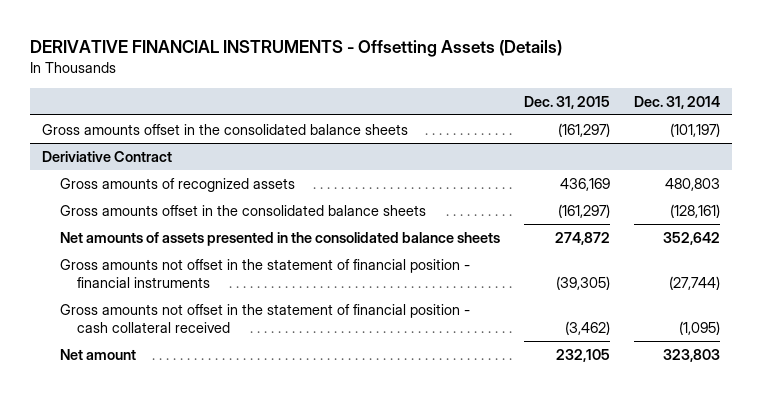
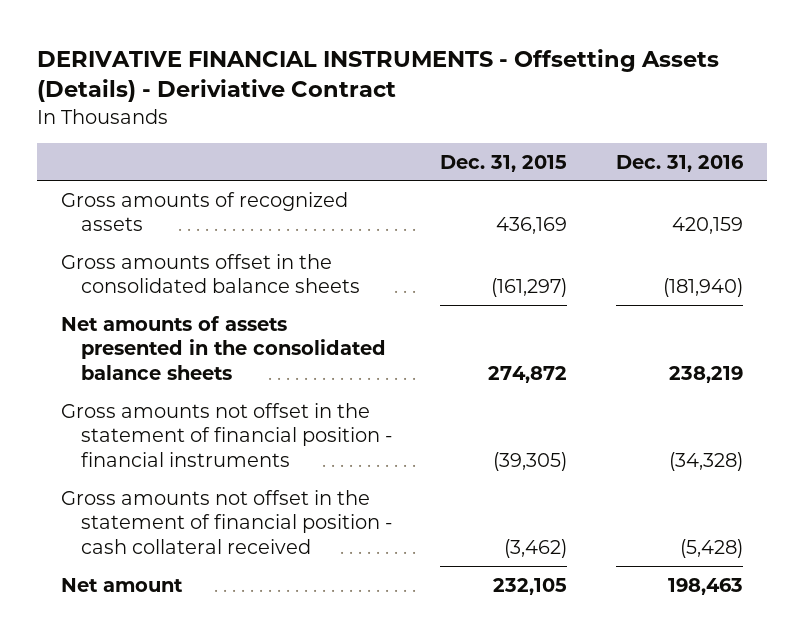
[30,40,563,58] DERIVATIVE FINANCIAL INSTRUMENTS - Offsetting Assets (Details) -> [36,48,719,103] DERIVATIVE FINANCIAL INSTRUMENTS - Offsetting Assets (Details) - Deriviative Contract
[633,95,720,109] Dec. 31, 2014 -> none
none -> [615,154,744,172] Dec. 31, 2016
[42,123,409,135] Gross amounts offset in the consolidated balance sheets -> none
[42,150,173,162] Deriviative Contract -> none

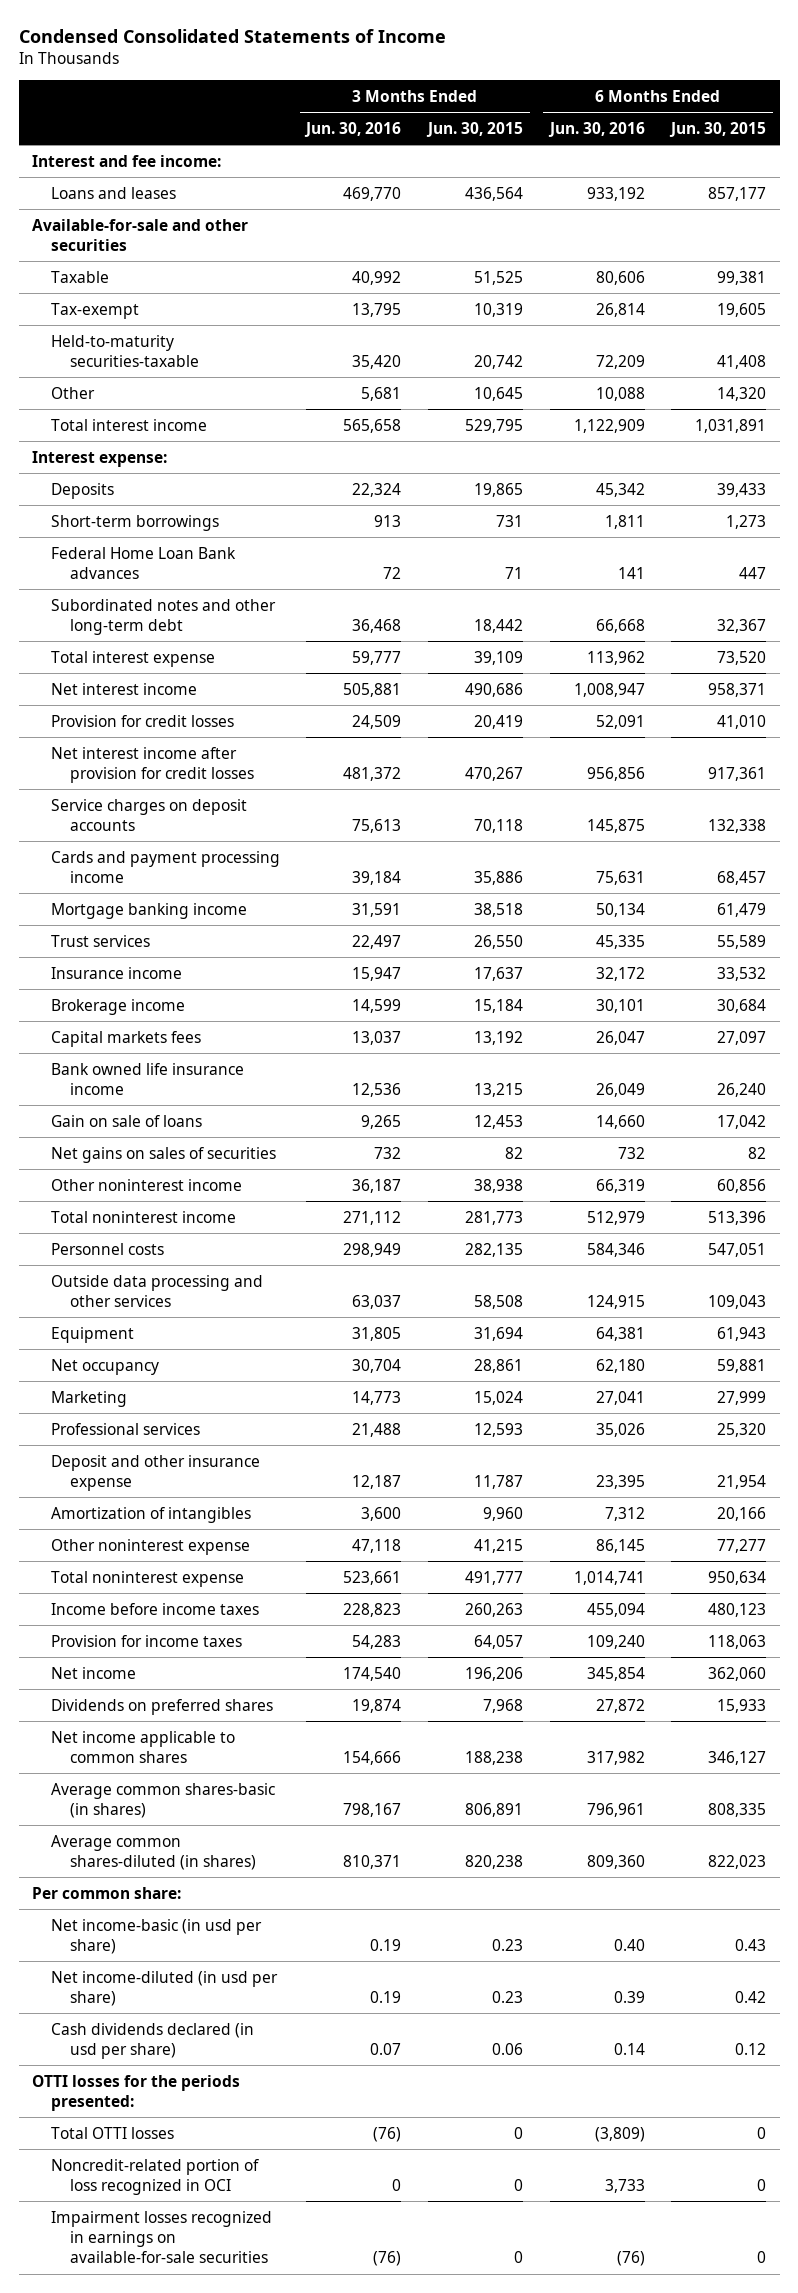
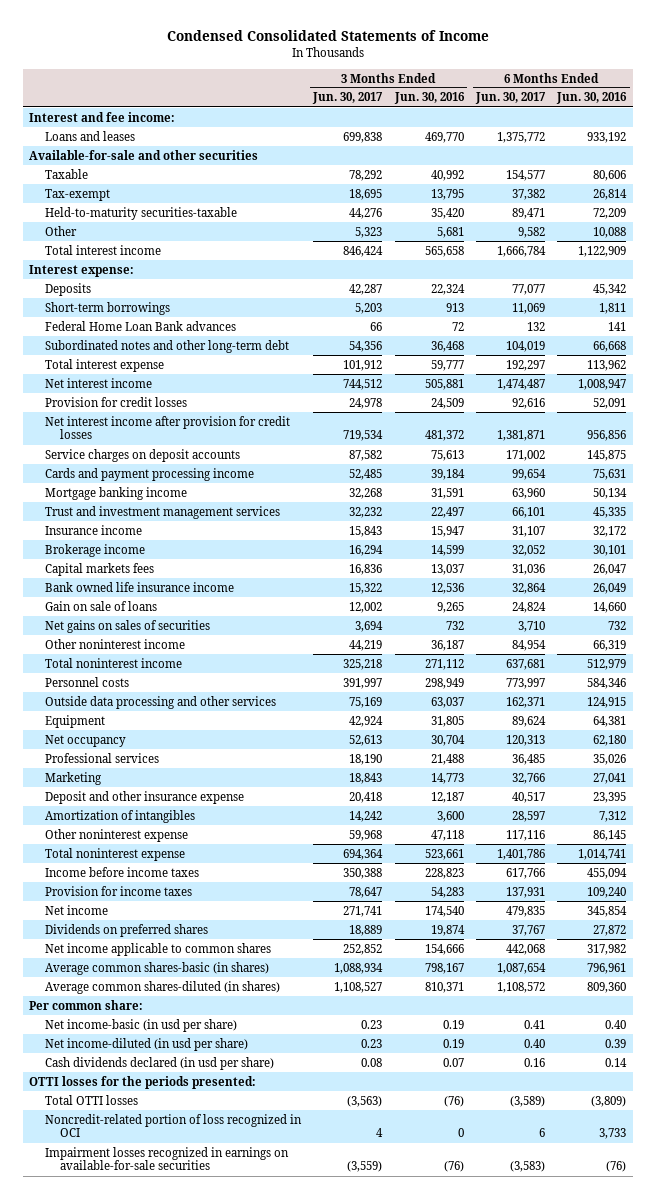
[426,121,524,137] Jun. 30, 2015 -> none
[669,121,767,137] Jun. 30, 2015 -> none
none -> [312,92,384,105] Jun. 30, 2017
none -> [475,92,547,105] Jun. 30, 2017
[50,934,150,947] Trust services -> [44,505,280,519] Trust and investment management services
[50,1390,127,1407] Marketing -> [44,771,102,785] Marketing

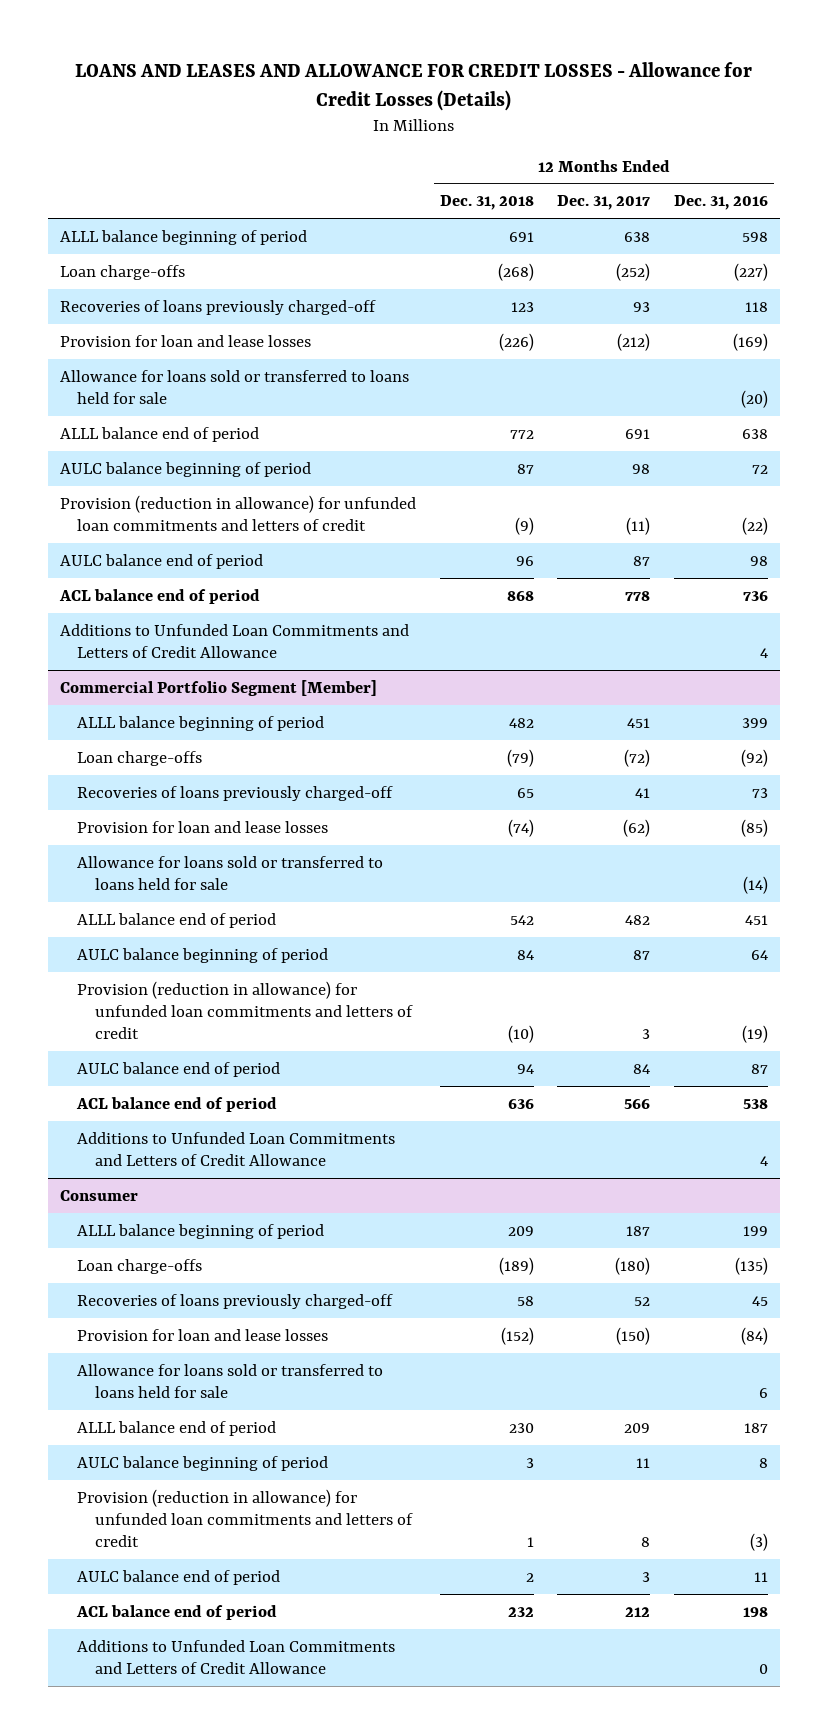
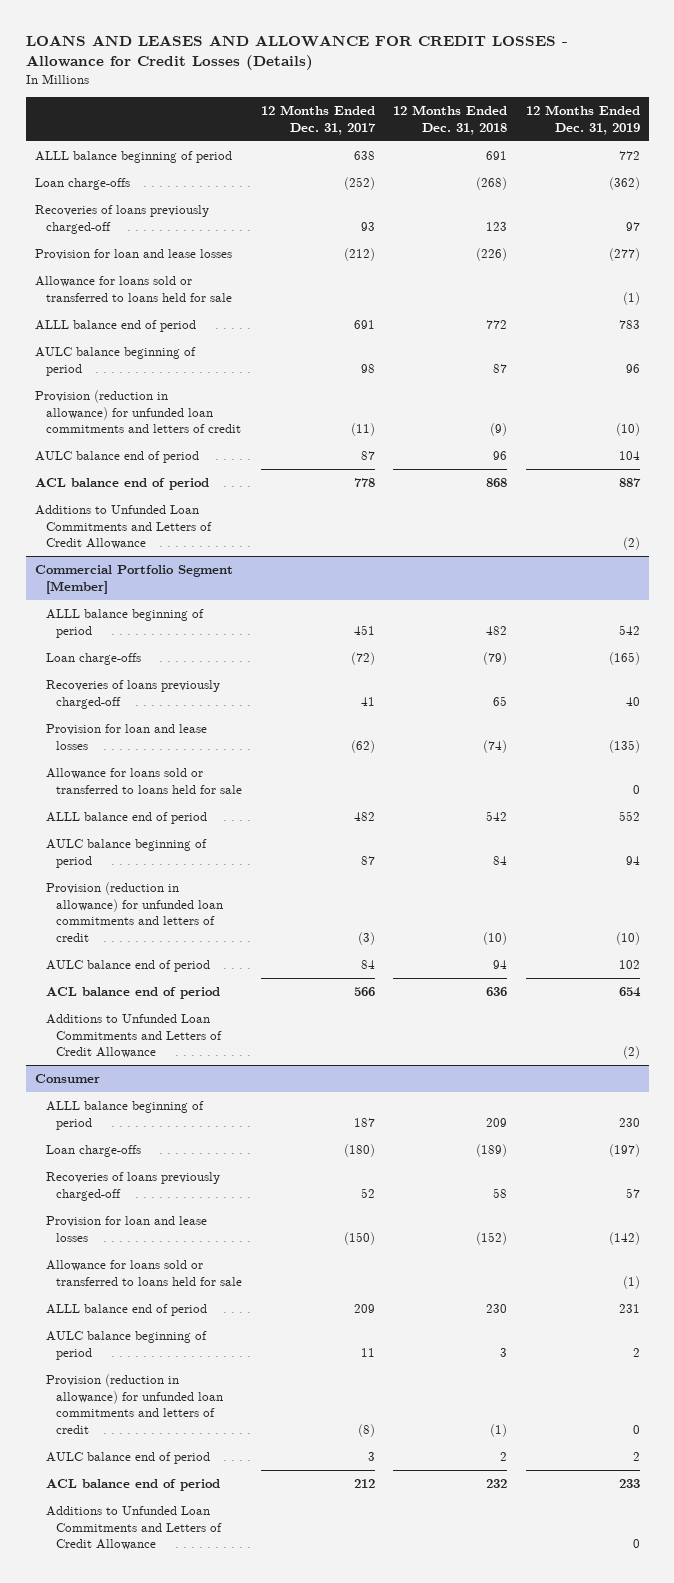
[673,195,768,211] Dec. 31, 2016 -> none
none -> [525,105,640,136] 12 Months Ended Dec. 31, 2019
[642,1029,651,1040] 3 -> [357,932,375,946] (3)
[526,1537,534,1548] 1 -> [490,1424,508,1438] (1)
[641,1537,651,1548] 8 -> [357,1424,375,1438] (8)

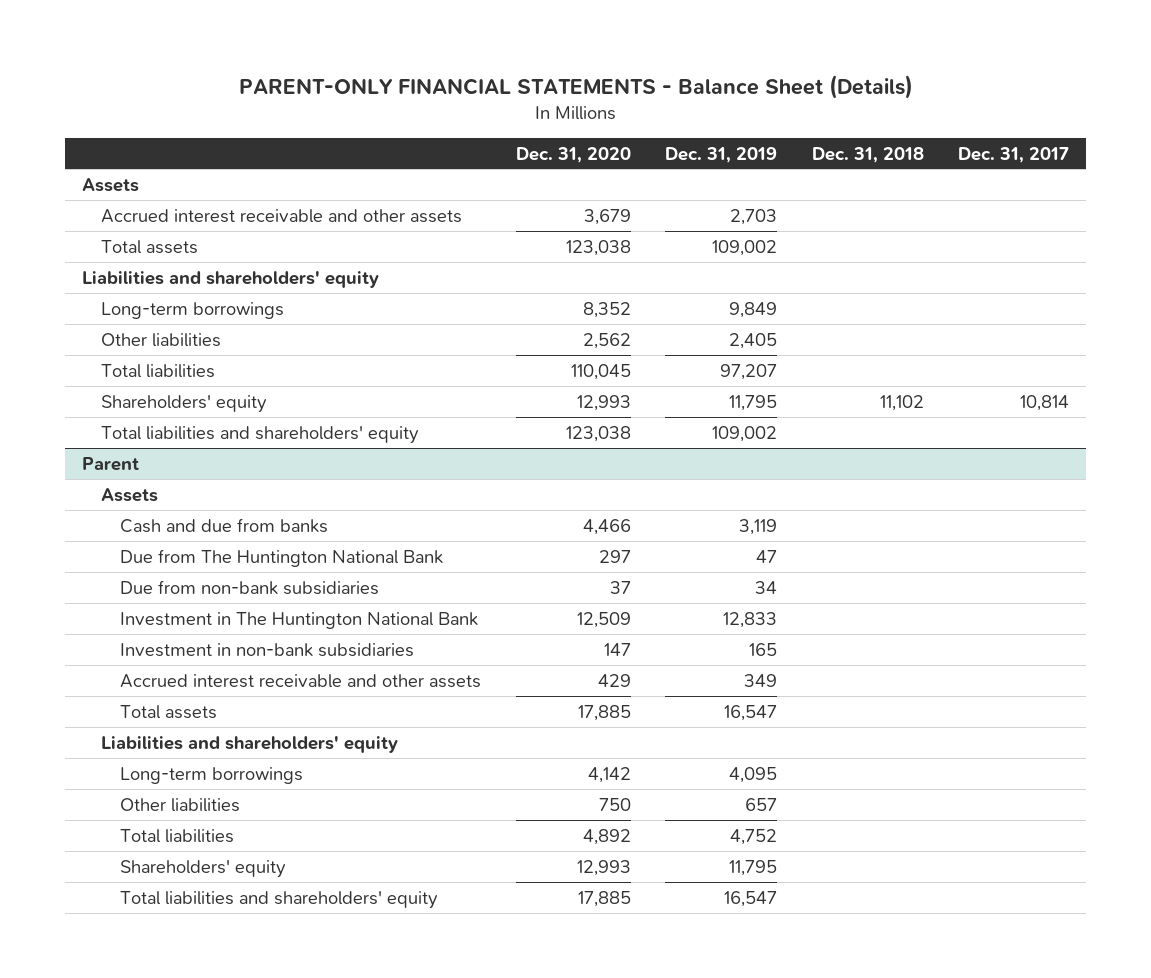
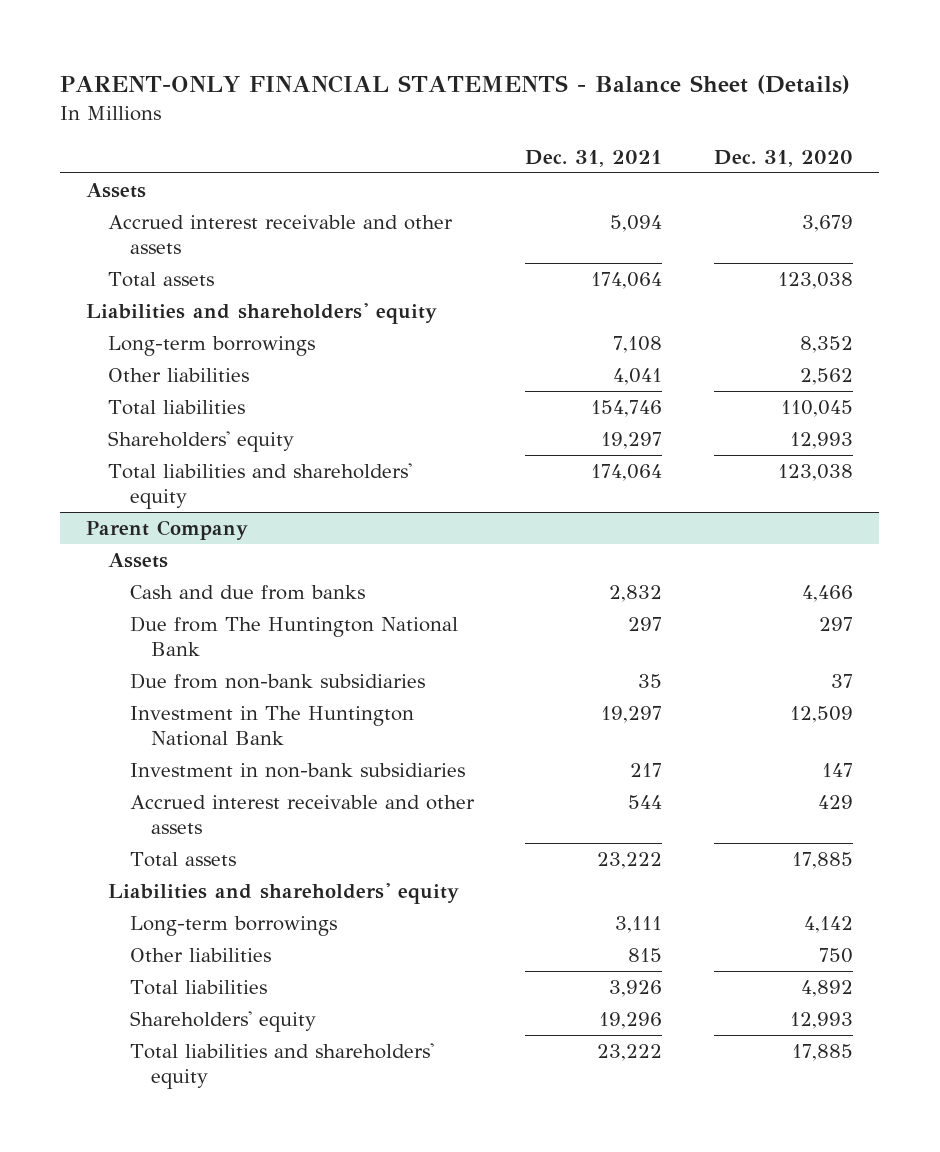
[665,146,778,163] Dec. 31, 2019 -> none
[811,146,924,163] Dec. 31, 2018 -> none
[958,146,1070,163] Dec. 31, 2017 -> none
none -> [525,149,663,167] Dec. 31, 2021
[82,456,140,471] Parent -> [86,520,249,541] Parent Company

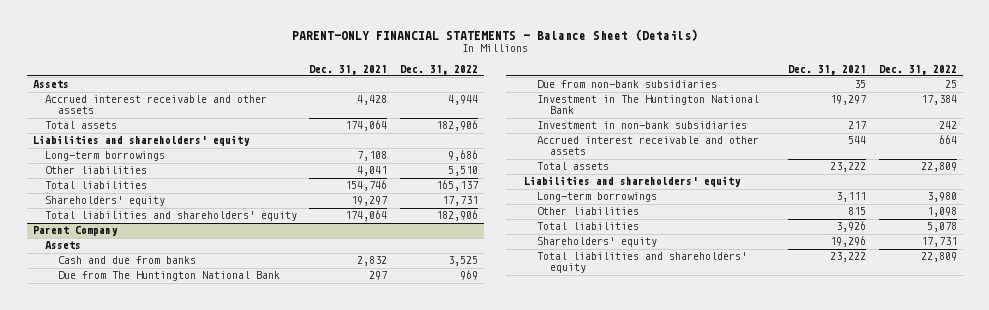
[714,149,854,167] Dec. 31, 2020 -> none
none -> [399,64,478,75] Dec. 31, 2022
[610,215,663,233] 5,094 -> [357,95,388,106] 4,428

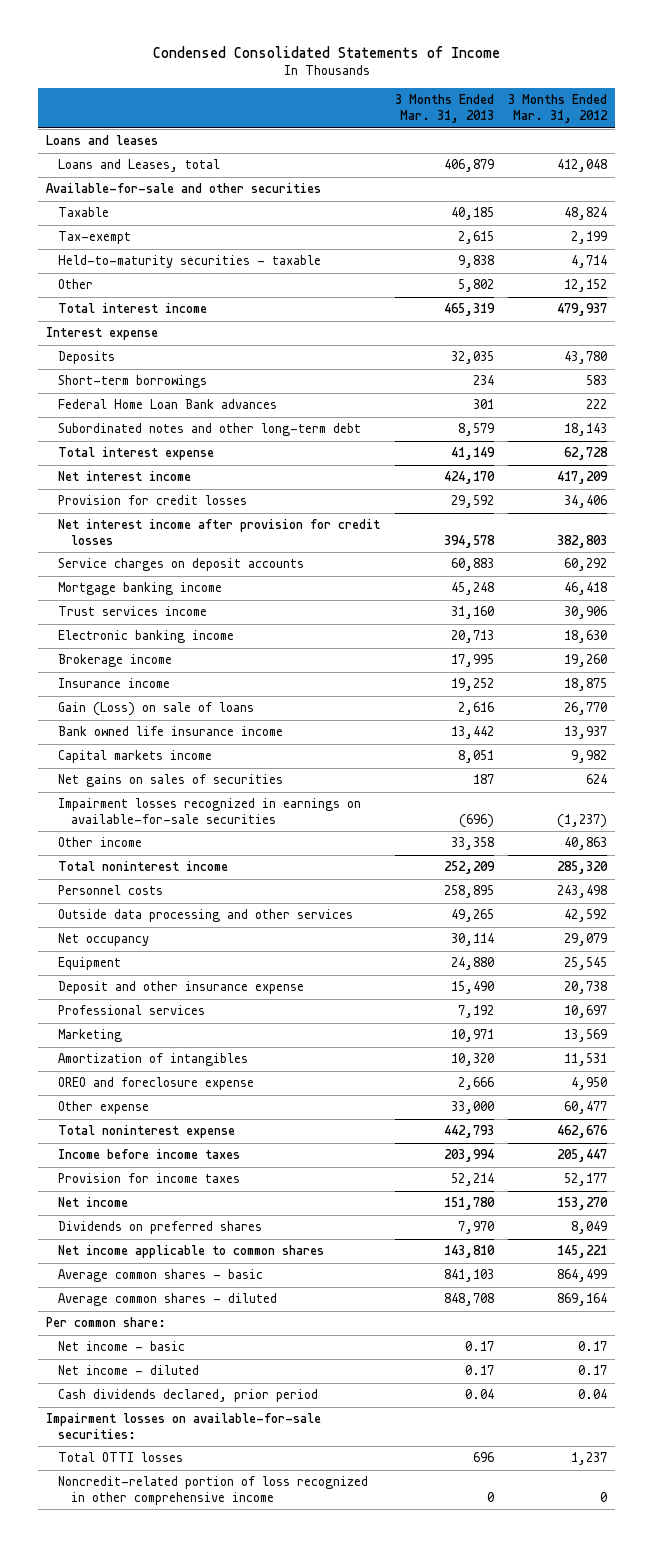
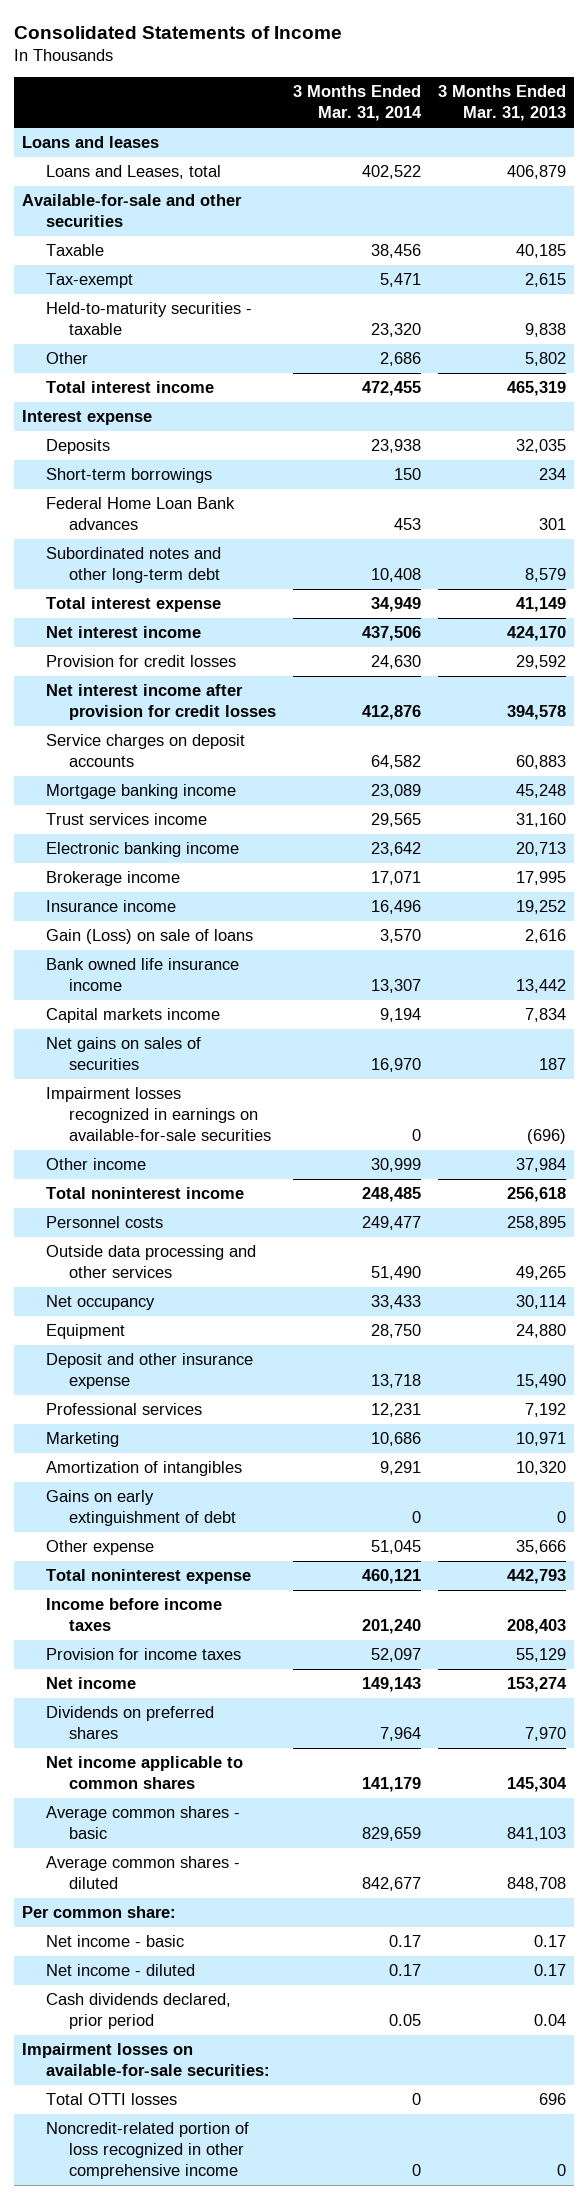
[152,46,500,59] Condensed Consolidated Statements of Income -> [13,25,342,39] Consolidated Statements of Income
[508,94,609,124] 3 Months Ended Mar. 31, 2012 -> none
none -> [292,85,422,122] 3 Months Ended Mar. 31, 2014
[457,750,494,764] 8,051 -> [524,1008,566,1023] 7,834
[450,837,494,851] 33,358 -> [515,1158,566,1173] 37,984
[443,861,495,875] 252,209 -> [506,1187,566,1203] 256,618
[58,1077,255,1091] OREO and foreclosure expense -> none
none -> [45,1490,237,1526] Gains on early extinguishment of debt
[450,1101,494,1115] 33,000 -> [515,1540,566,1555] 35,666
[443,1149,494,1163] 203,994 -> [506,1618,566,1634] 208,403
[450,1173,494,1187] 52,214 -> [515,1648,566,1663] 55,129
[443,1197,495,1211] 151,780 -> [506,1677,567,1693] 153,274
[443,1245,495,1259] 143,810 -> [506,1776,567,1792] 145,304

